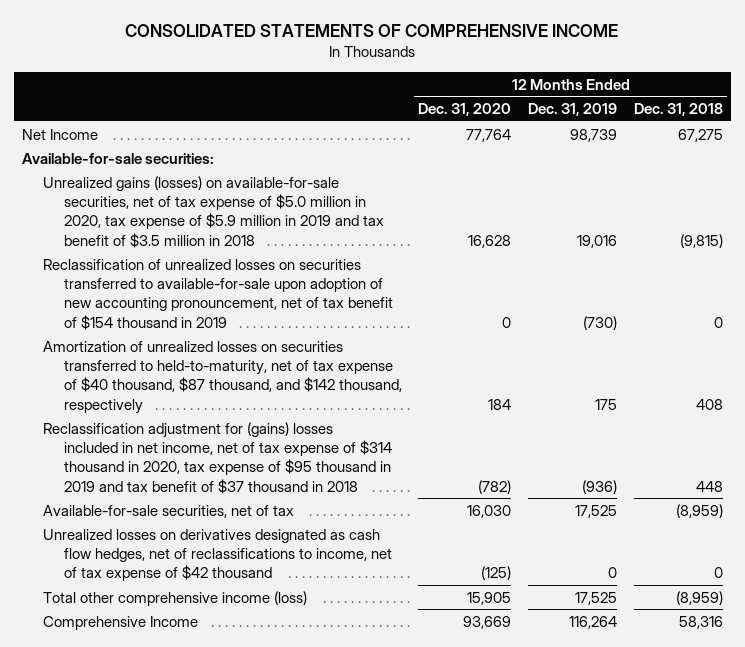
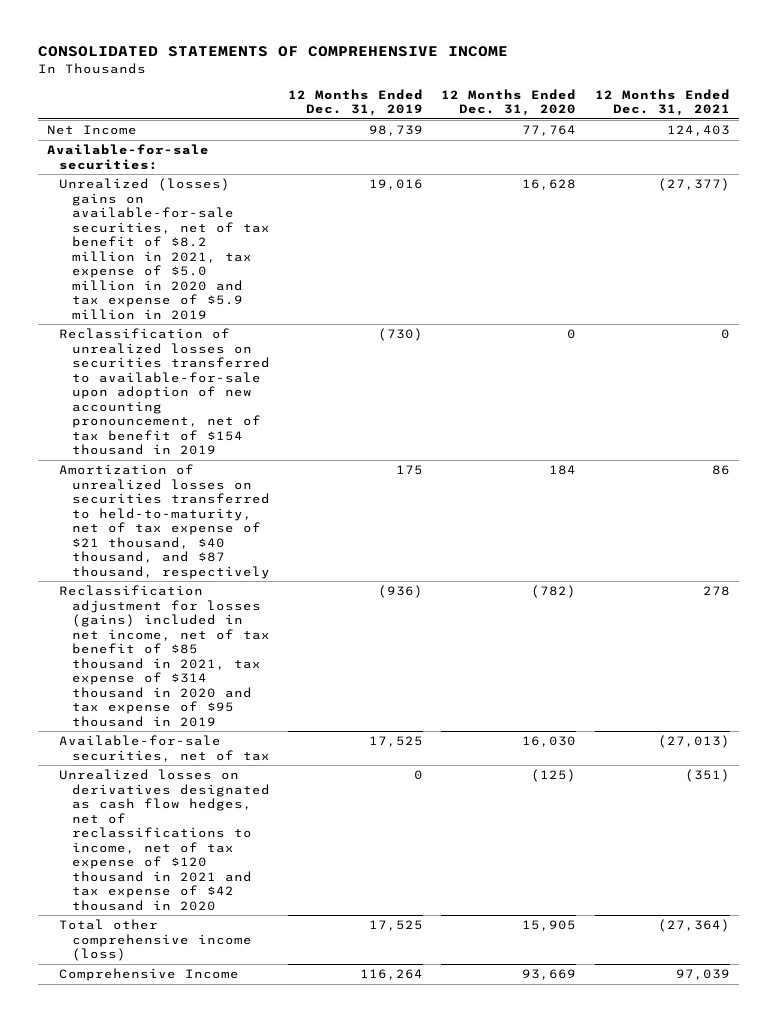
[633,103,723,117] Dec. 31, 2018 -> none
none -> [594,88,730,117] 12 Months Ended Dec. 31, 2021
[43,175,384,248] Unrealized gains (losses) on available-for-sale securities, net of tax expense of $5.0 million in 2020, tax expense of $5.9 million in 2019 and tax benefit of $3.5 million in 2018 -> [59,177,270,320] Unrealized (losses) gains on available-for-sale securities, net of tax benefit of $8.2 million in 2021, tax expense of $5.0 million in 2020 and tax expense of $5.9 million in 2019
[43,340,402,414] Amortization of unrealized losses on securities transferred to held-to-maturity, net of tax expense of $40 thousand, $87 thousand, and $142 thousand, respectively -> [59,463,270,579] Amortization of unrealized losses on securities transferred to held-to-maturity, net of tax expense of $21 thousand, $40 thousand, and $87 thousand, respectively
[43,421,392,494] Reclassification adjustment for (gains) losses included in net income, net of tax expense of $314 thousand in 2020, tax expense of $95 thousand in 2019 and tax benefit of $37 thousand in 2018 -> [59,584,270,727] Reclassification adjustment for losses (gains) included in net income, net of tax benefit of $85 thousand in 2021, tax expense of $314 thousand in 2020 and tax expense of $95 thousand in 2019
[43,528,392,582] Unrealized losses on derivatives designated as cash flow hedges, net of reclassifications to income, net of tax expense of $42 thousand -> [59,768,270,911] Unrealized losses on derivatives designated as cash flow hedges, net of reclassifications to income, net of tax expense of $120 thousand in 2021 and tax expense of $42 thousand in 2020

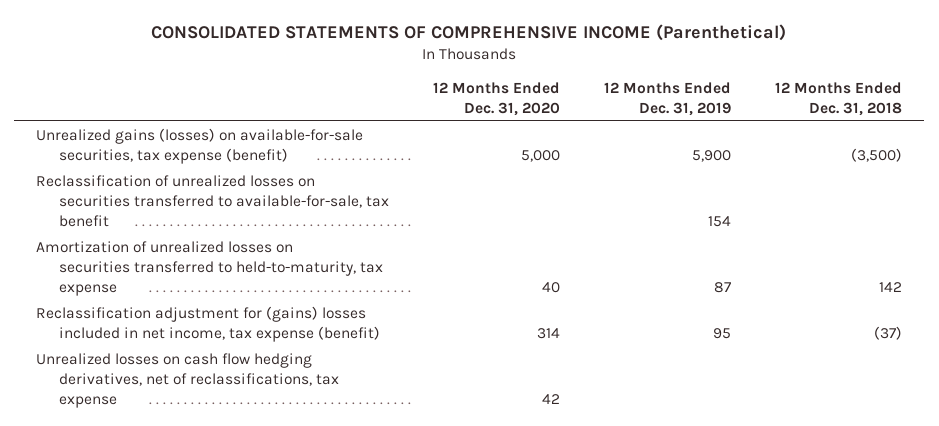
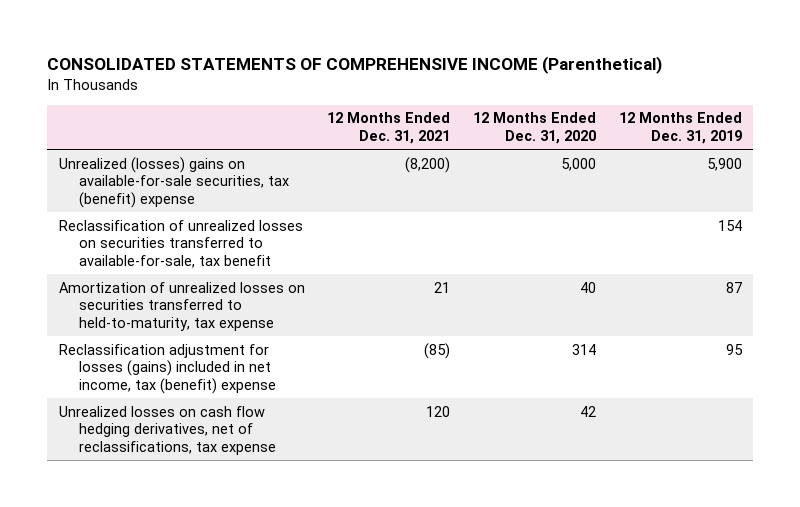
[775,81,903,116] 12 Months Ended Dec. 31, 2018 -> none
none -> [327,112,451,144] 12 Months Ended Dec. 31, 2021
[36,127,364,164] Unrealized gains (losses) on available-for-sale securities, tax expense (benefit) -> [58,156,289,208] Unrealized (losses) gains on available-for-sale securities, tax (benefit) expense
[36,305,381,342] Reclassification adjustment for (gains) losses included in net income, tax expense (benefit) -> [58,343,276,394] Reclassification adjustment for losses (gains) included in net income, tax (benefit) expense

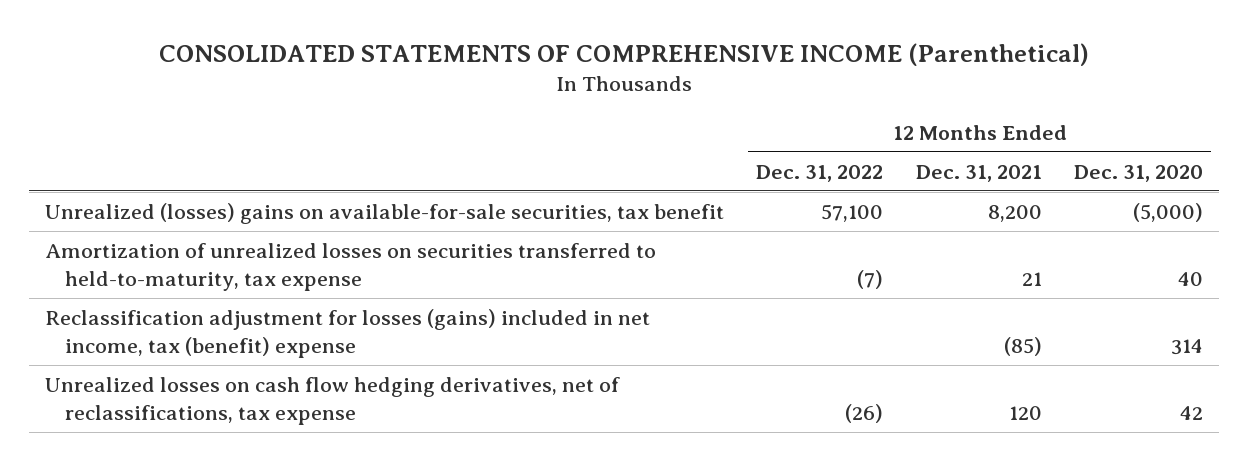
[618,112,742,144] 12 Months Ended Dec. 31, 2019 -> none
none -> [756,164,884,182] Dec. 31, 2022
[58,219,303,268] Reclassification of unrealized losses on securities transferred to available-for-sale, tax benefit -> none
[58,156,289,208] Unrealized (losses) gains on available-for-sale securities, tax (benefit) expense -> [44,202,724,224] Unrealized (losses) gains on available-for-sale securities, tax benefit
[405,156,451,173] (8,200) -> [987,204,1042,222] 8,200
[560,157,596,171] 5,000 -> [1133,202,1204,222] (5,000)

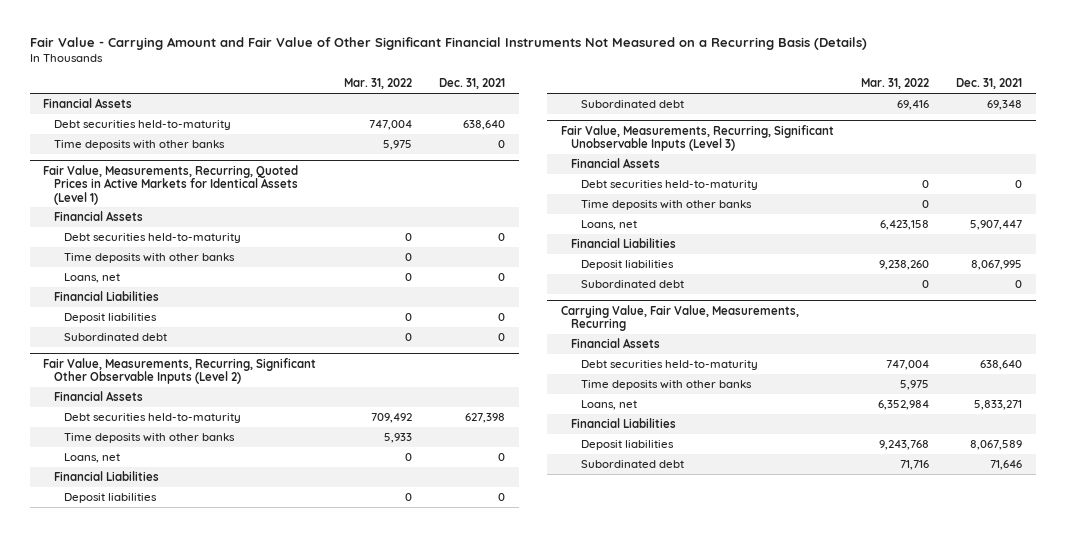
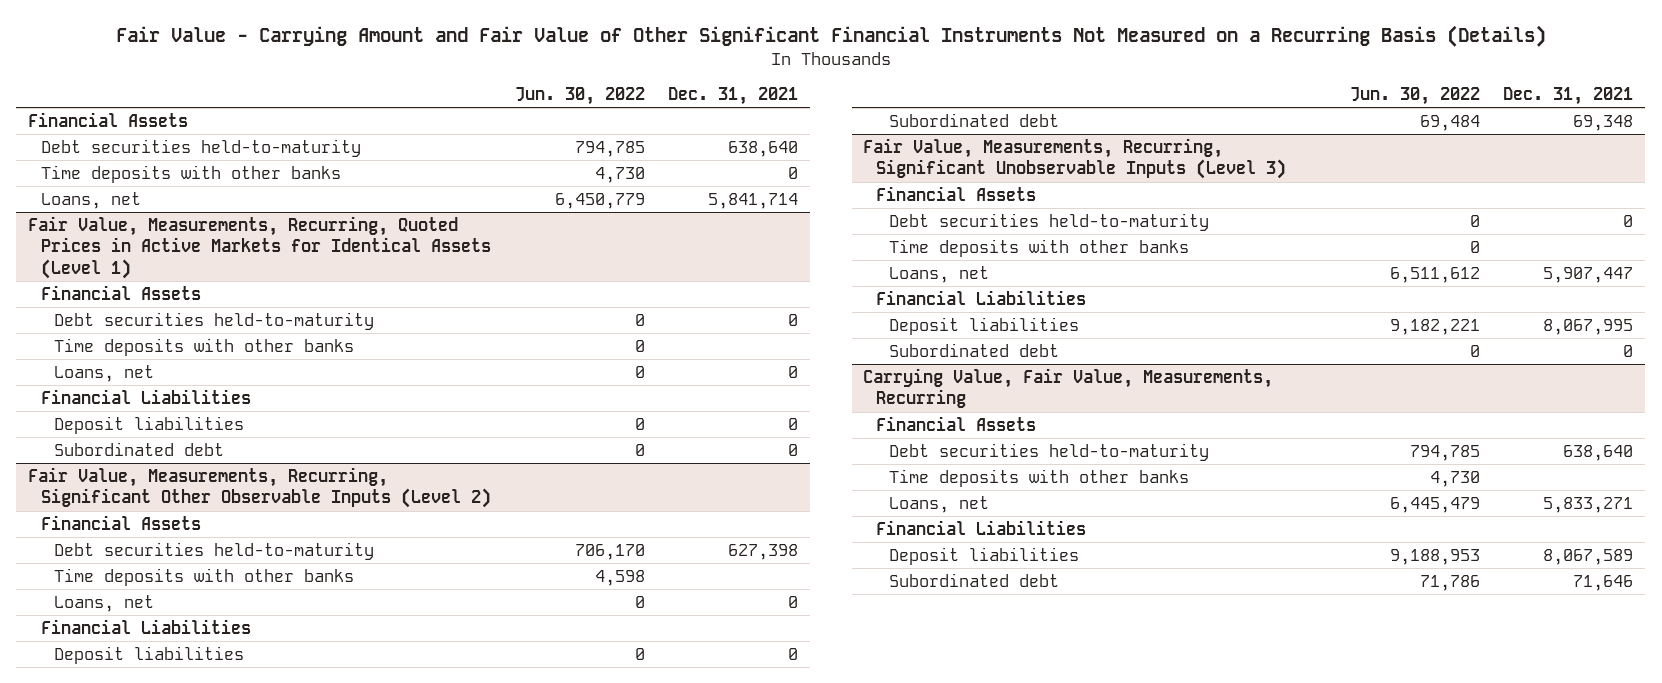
[343,78,412,90] Mar. 31, 2022 -> none
none -> [514,87,645,106] Jun. 30, 2022
none -> [41,191,142,209] Loans, net

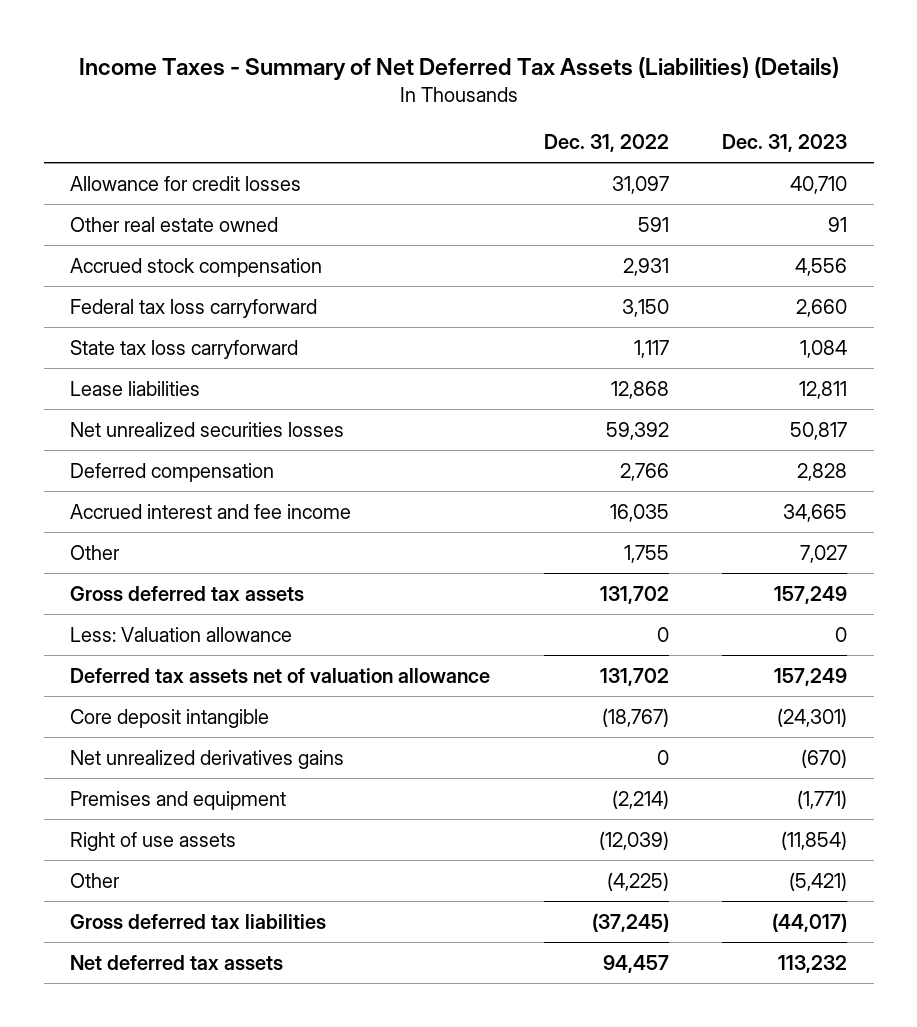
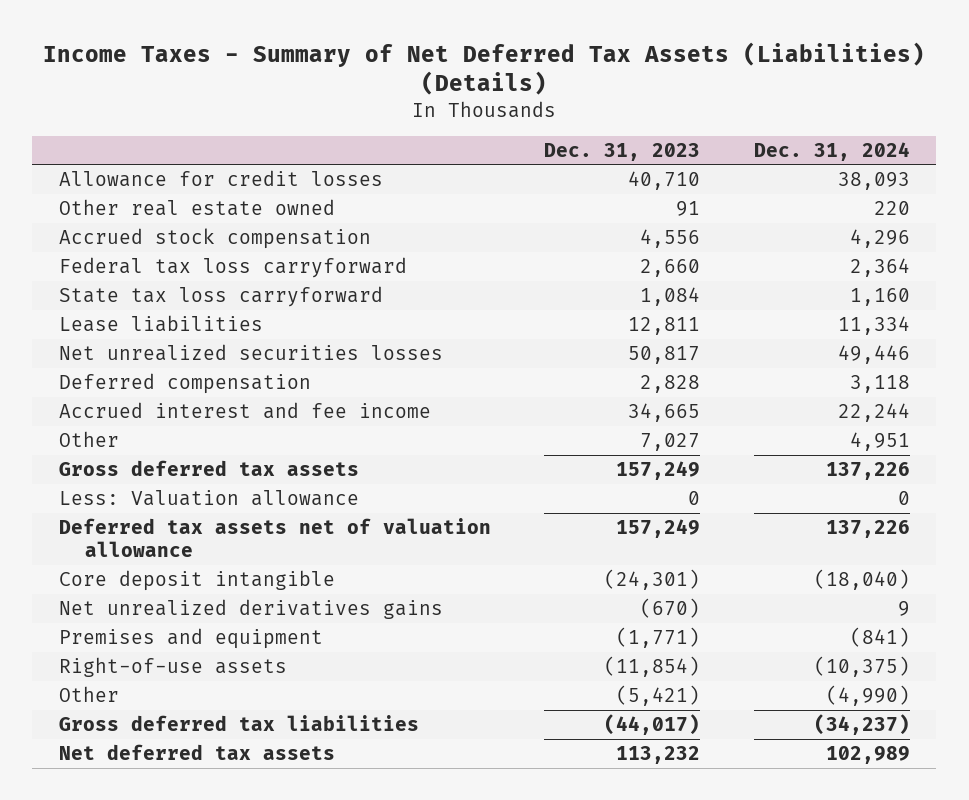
[543,134,669,153] Dec. 31, 2022 -> none
none -> [753,141,910,161] Dec. 31, 2024
[70,831,237,851] Right of use assets -> [59,656,288,677] Right-of-use assets

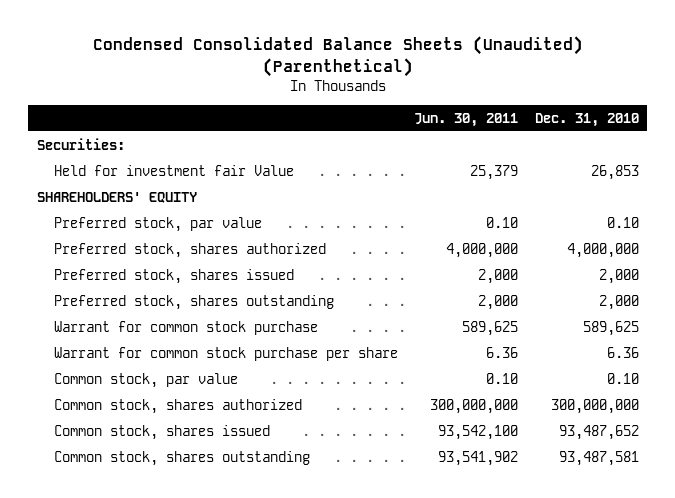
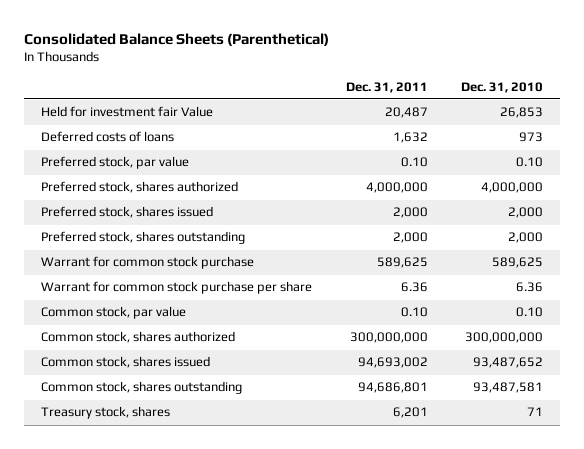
[92,36,583,78] Condensed Consolidated Balance Sheets (Unaudited) (Parenthetical) -> [24,33,330,47] Consolidated Balance Sheets (Parenthetical)
[414,113,519,128] Jun. 30, 2011 -> none
none -> [345,81,428,93] Dec. 31, 2011
[36,137,125,150] Securities: -> none
[36,191,197,203] SHAREHOLDERS' EQUITY -> none
none -> [40,131,174,143] Deferred costs of loans
none -> [40,406,170,420] Treasury stock, shares

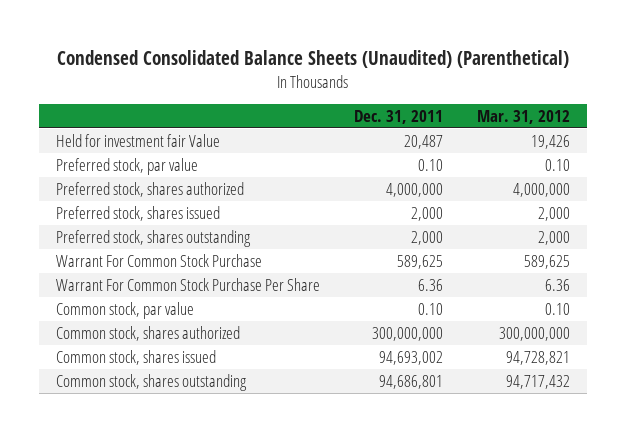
[24,33,330,47] Consolidated Balance Sheets (Parenthetical) -> [57,50,570,69] Condensed Consolidated Balance Sheets (Unaudited) (Parenthetical)
[461,81,544,93] Dec. 31, 2010 -> none
none -> [476,110,570,125] Mar. 31, 2012
[40,131,174,143] Deferred costs of loans -> none
[40,256,254,270] Warrant for common stock purchase -> [56,253,263,267] Warrant For Common Stock Purchase
[40,281,312,295] Warrant for common stock purchase per share -> [56,277,321,291] Warrant For Common Stock Purchase Per Share
[40,406,170,420] Treasury stock, shares -> none

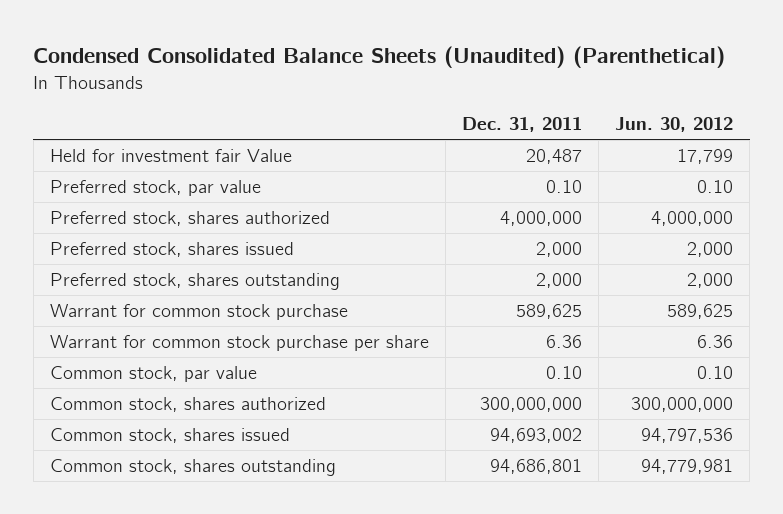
[476,110,570,125] Mar. 31, 2012 -> none
none -> [615,117,734,133] Jun. 30, 2012
[56,253,263,267] Warrant For Common Stock Purchase -> [49,304,348,321] Warrant for common stock purchase
[56,277,321,291] Warrant For Common Stock Purchase Per Share -> [49,335,429,352] Warrant for common stock purchase per share

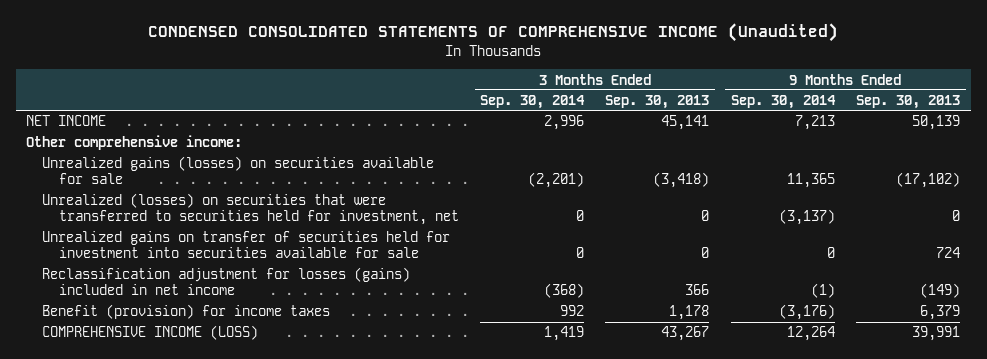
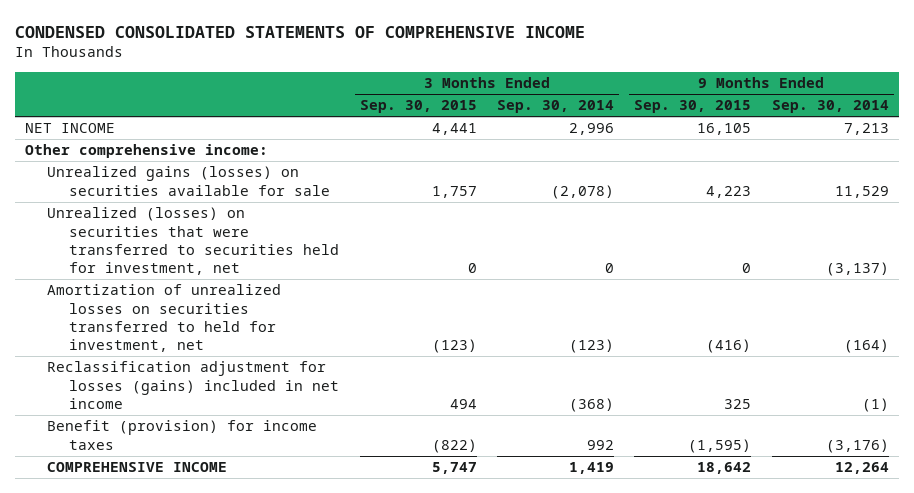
[148,23,839,43] CONDENSED CONSOLIDATED STATEMENTS OF COMPREHENSIVE INCOME (Unaudited) -> [15,25,586,38] CONDENSED CONSOLIDATED STATEMENTS OF COMPREHENSIVE INCOME
[605,95,710,110] Sep. 30, 2013 -> none
[856,95,961,110] Sep. 30, 2013 -> none
none -> [359,100,477,114] Sep. 30, 2015
none -> [634,100,752,114] Sep. 30, 2015
[527,172,584,189] (2,201) -> [550,184,614,199] (2,078)
[786,173,835,189] 11,365 -> [834,185,889,198] 11,529
[42,231,451,259] Unrealized gains on transfer of securities held for investment into securities available for sale -> none
none -> [47,284,282,352] Amortization of unrealized losses on securities transferred to held for investment, net
[42,325,259,341] COMPREHENSIVE INCOME (LOSS) -> [47,462,228,473] COMPREHENSIVE INCOME

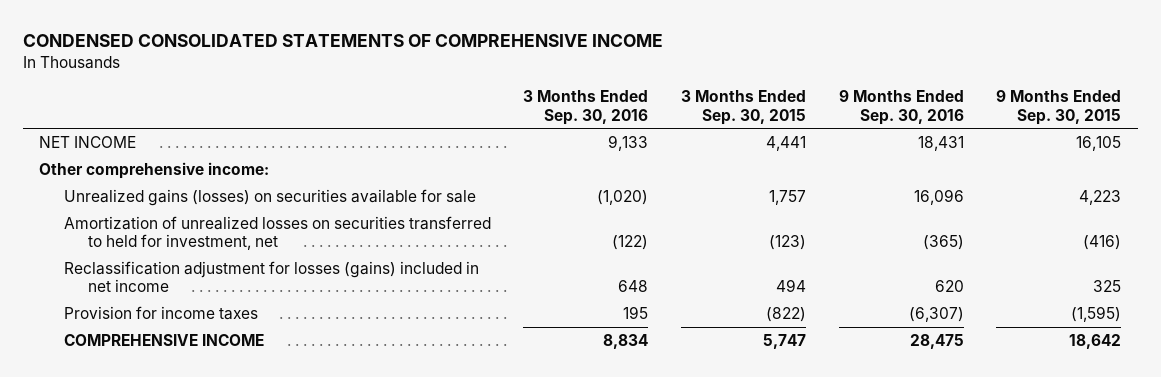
[496,100,614,114] Sep. 30, 2014 -> none
[771,100,889,114] Sep. 30, 2014 -> none
none -> [523,90,649,125] 3 Months Ended Sep. 30, 2016
none -> [838,90,964,125] 9 Months Ended Sep. 30, 2016
[47,207,340,275] Unrealized (losses) on securities that were transferred to securities held for investment, net -> none
[47,420,318,450] Benefit (provision) for income taxes -> [63,305,258,320] Provision for income taxes

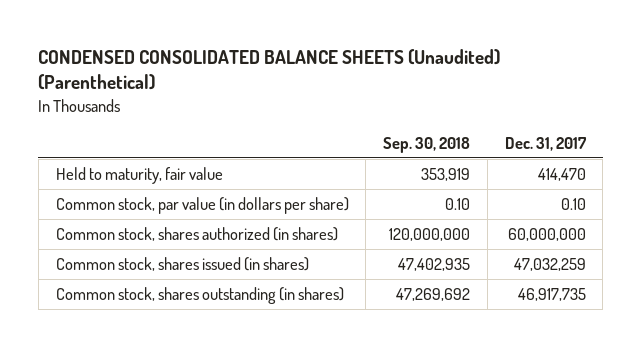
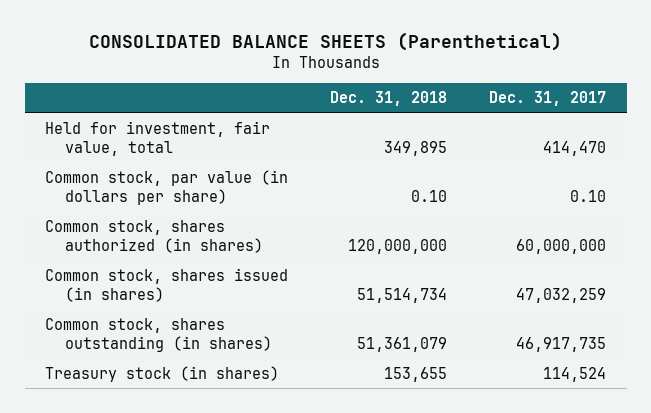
[38,48,501,91] CONDENSED CONSOLIDATED BALANCE SHEETS (Unaudited) (Parenthetical) -> [88,31,562,51] CONSOLIDATED BALANCE SHEETS (Parenthetical)
[383,137,471,154] Sep. 30, 2018 -> none
none -> [330,91,448,107] Dec. 31, 2018
[55,166,223,184] Held to maturity, fair value -> [45,121,271,157] Held for investment, fair value, total
none -> [45,366,280,383] Treasury stock (in shares)

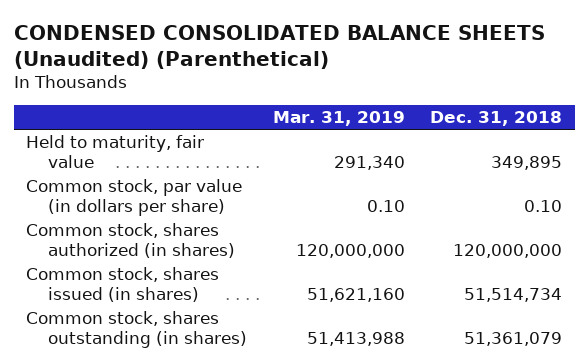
[88,31,562,51] CONSOLIDATED BALANCE SHEETS (Parenthetical) -> [13,24,545,69] CONDENSED CONSOLIDATED BALANCE SHEETS (Unaudited) (Parenthetical)
[488,91,606,107] Dec. 31, 2017 -> none
none -> [272,111,405,127] Mar. 31, 2019
[45,121,271,157] Held for investment, fair value, total -> [26,135,205,168] Held to maturity, fair value
[45,366,280,383] Treasury stock (in shares) -> none

